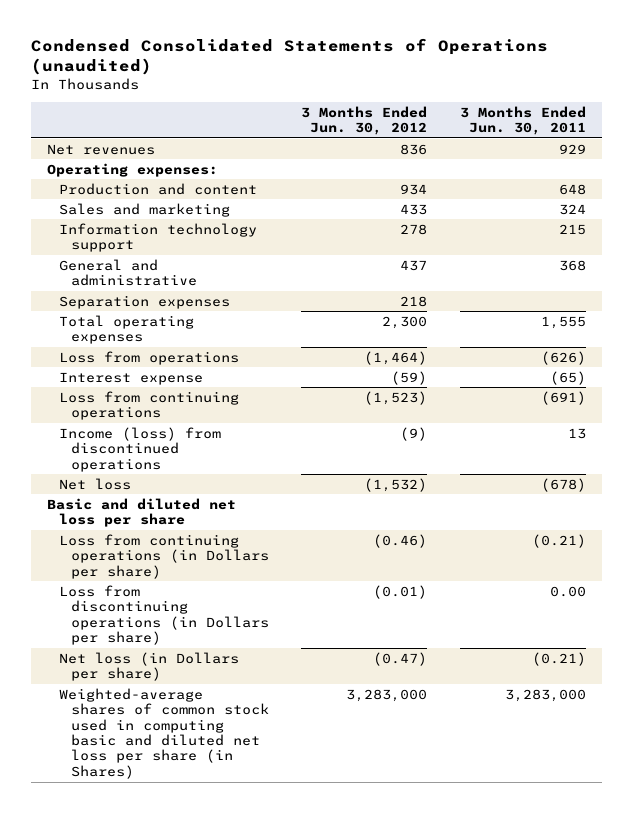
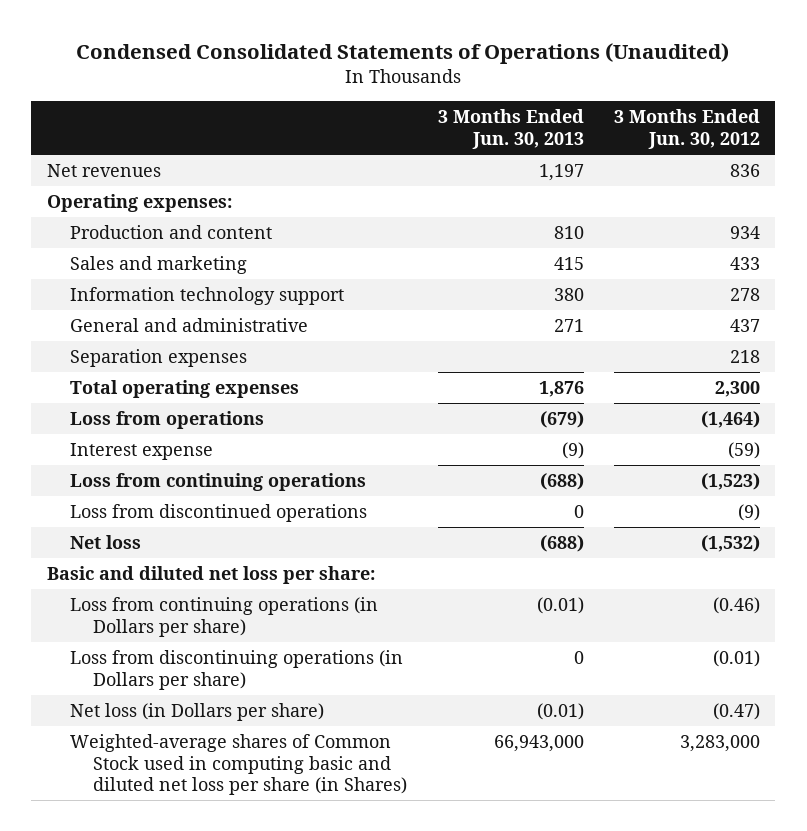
[30,37,548,76] Condensed Consolidated Statements of Operations (unaudited) -> [76,43,730,65] Condensed Consolidated Statements of Operations (Unaudited)
[459,105,586,135] 3 Months Ended Jun. 30, 2011 -> none
none -> [437,109,584,149] 3 Months Ended Jun. 30, 2013
[59,426,222,472] Income (loss) from discontinued operations -> [69,504,367,523] Loss from discontinued operations
[46,497,236,528] Basic and diluted net loss per share -> [46,566,375,585] Basic and diluted net loss per share:
[59,687,270,779] Weighted-average shares of common stock used in computing basic and diluted net loss per share (in Shares) -> [69,734,408,795] Weighted-average shares of Common Stock used in computing basic and diluted net loss per share (in Shares)

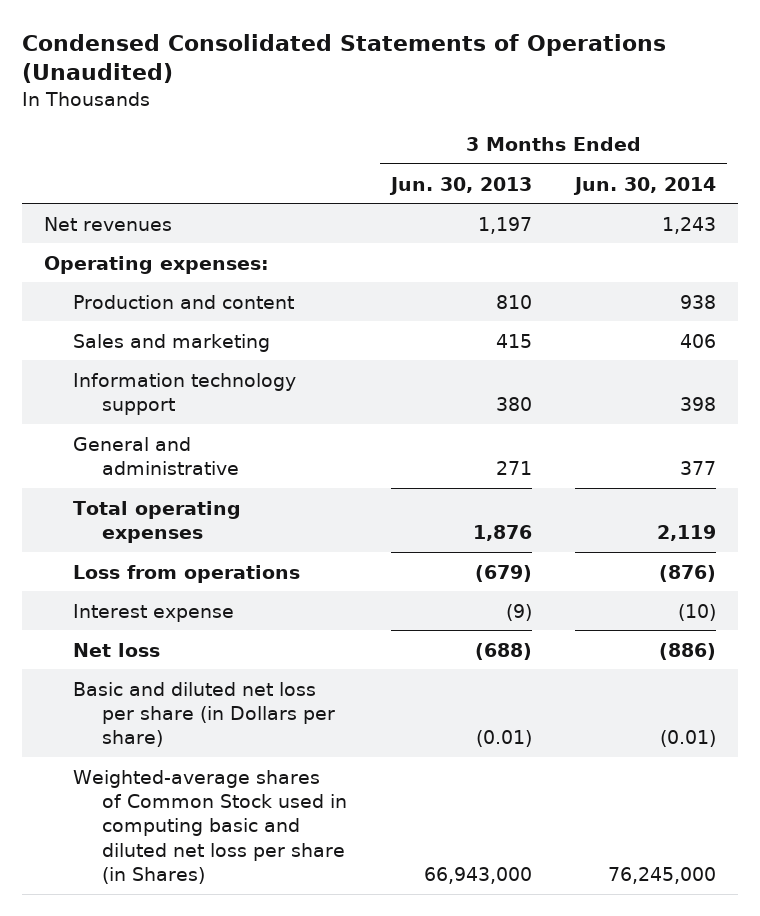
[614,109,761,149] 3 Months Ended Jun. 30, 2012 -> none
none -> [573,176,717,195] Jun. 30, 2014
[69,349,247,368] Separation expenses -> none
[69,473,366,492] Loss from continuing operations -> none
[69,504,367,523] Loss from discontinued operations -> none
[46,566,375,585] Basic and diluted net loss per share: -> none
[69,597,378,637] Loss from continuing operations (in Dollars per share) -> none
[69,650,403,690] Loss from discontinuing operations (in Dollars per share) -> none
[69,703,324,722] Net loss (in Dollars per share) -> [72,681,335,748] Basic and diluted net loss per share (in Dollars per share)

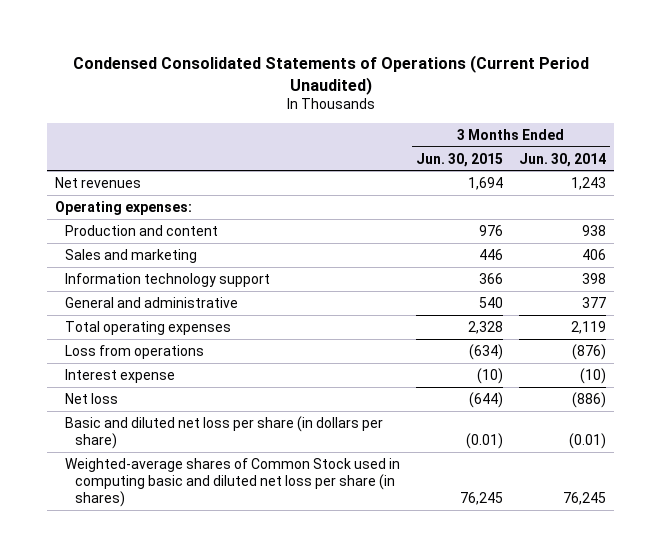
[21,33,666,84] Condensed Consolidated Statements of Operations (Unaudited) -> [72,55,589,95] Condensed Consolidated Statements of Operations (Current Period Unaudited)
[388,176,532,195] Jun. 30, 2013 -> none
none -> [416,152,504,167] Jun. 30, 2015
[72,681,335,748] Basic and diluted net loss per share (in Dollars per share) -> [65,415,384,449] Basic and diluted net loss per share (in dollars per share)
[72,769,347,884] Weighted-average shares of Common Stock used in computing basic and diluted net loss per share (in Shares) -> [65,457,401,508] Weighted-average shares of Common Stock used in computing basic and diluted net loss per share (in shares)
[608,866,717,884] 76,245,000 -> [562,492,606,506] 76,245

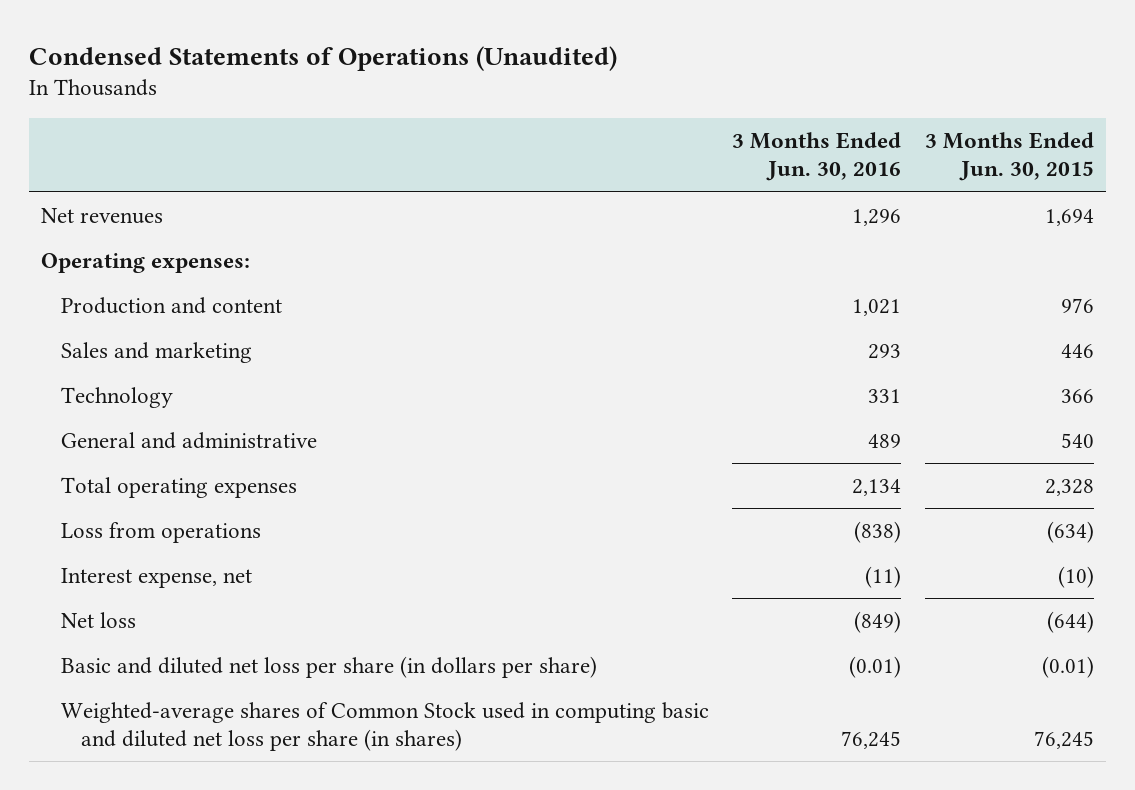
[72,55,589,95] Condensed Consolidated Statements of Operations (Current Period Unaudited) -> [29,45,618,71] Condensed Statements of Operations (Unaudited)
[518,152,606,167] Jun. 30, 2014 -> none
none -> [732,132,902,182] 3 Months Ended Jun. 30, 2016
[65,272,271,287] Information technology support -> [60,387,173,409] Technology
[65,368,176,383] Interest expense -> [60,568,252,589] Interest expense, net

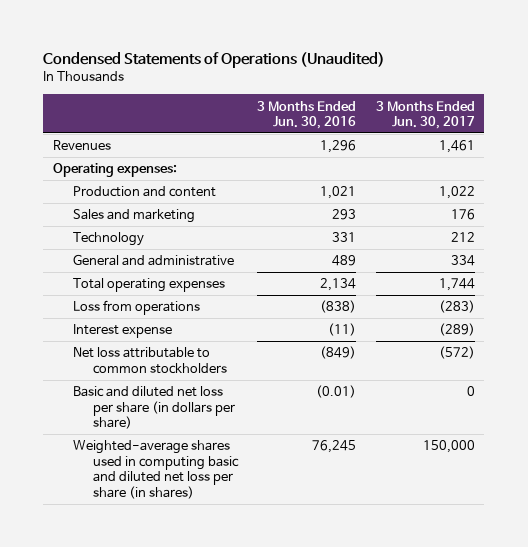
[924,132,1094,182] 3 Months Ended Jun. 30, 2015 -> none
none -> [375,100,475,130] 3 Months Ended Jun. 30, 2017
[40,208,163,225] Net revenues -> [53,140,112,151] Revenues
[60,568,252,589] Interest expense, net -> [72,324,172,339] Interest expense
[60,612,136,629] Net loss -> [72,347,227,374] Net loss attributable to common stockholders
[60,702,709,752] Weighted-average shares of Common Stock used in computing basic and diluted net loss per share (in shares) -> [72,440,239,499] Weighted-average shares used in computing basic and diluted net loss per share (in shares)

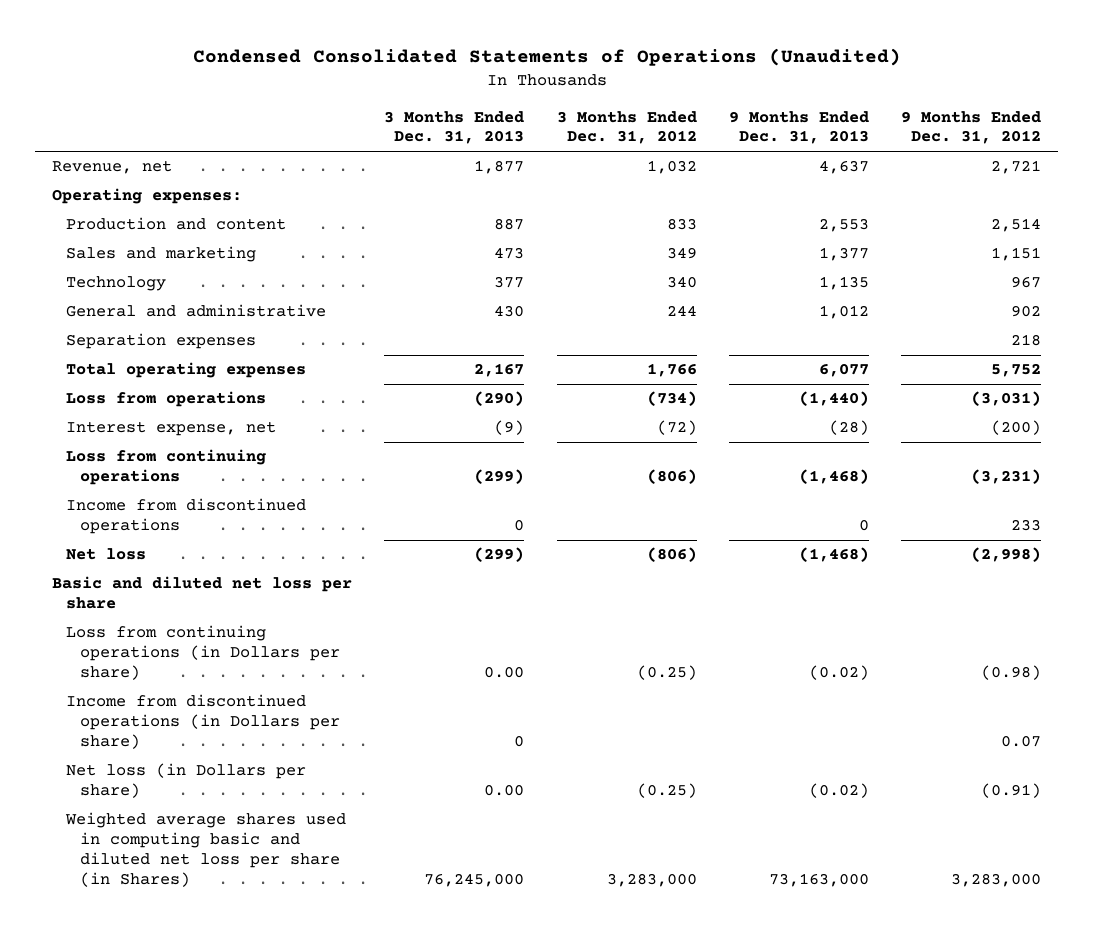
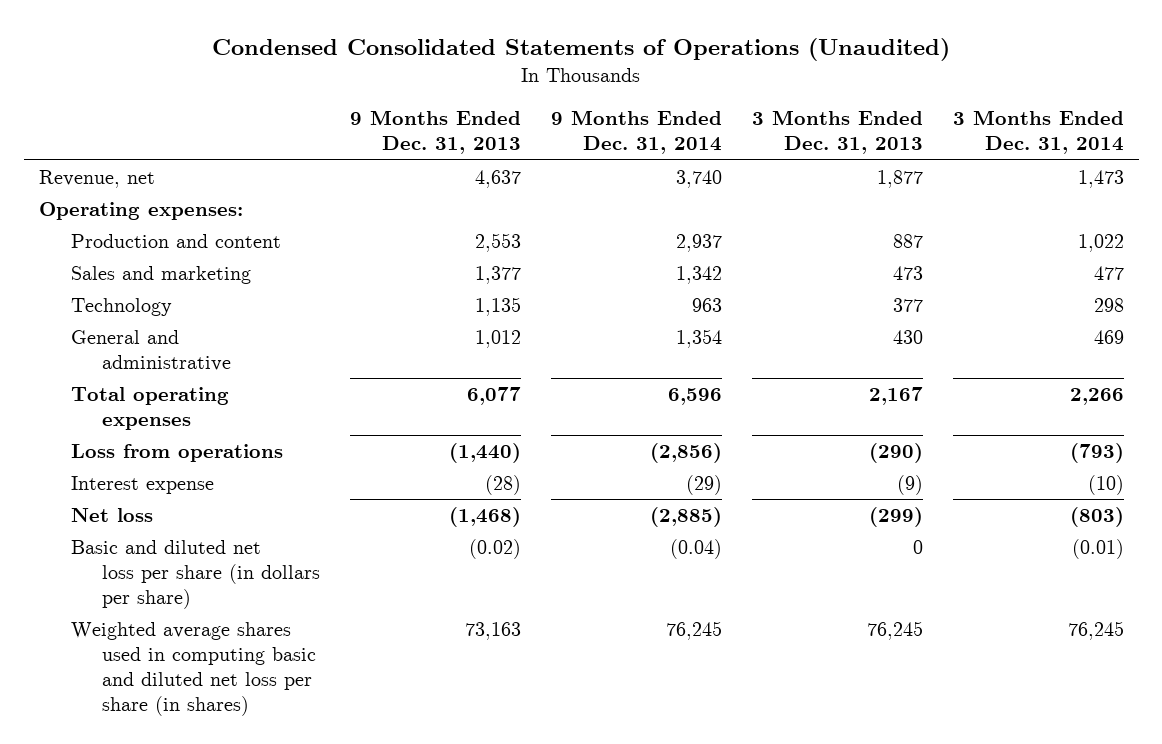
[556,110,697,145] 3 Months Ended Dec. 31, 2012 -> none
[901,110,1042,145] 9 Months Ended Dec. 31, 2012 -> none
none -> [550,110,722,155] 9 Months Ended Dec. 31, 2014
none -> [952,110,1124,155] 3 Months Ended Dec. 31, 2014
[65,333,256,350] Separation expenses -> none
[65,449,266,486] Loss from continuing operations -> none
[65,498,306,535] Income from discontinued operations -> none
[65,421,276,437] Interest expense, net -> [70,476,214,495] Interest expense
[51,576,352,610] Basic and diluted net loss per share -> none
[65,625,340,681] Loss from continuing operations (in Dollars per share) -> none
[65,694,340,750] Income from discontinued operations (in Dollars per share) -> none
[65,763,306,799] Net loss (in Dollars per share) -> [70,540,321,609] Basic and diluted net loss per share (in dollars per share)
[484,784,525,797] 0.00 -> [912,540,923,555] 0
[64,812,346,888] Weighted average shares used in computing basic and diluted net loss per share (in Shares) -> [70,622,317,716] Weighted average shares used in computing basic and diluted net loss per share (in shares)
[424,873,525,888] 76,245,000 -> [866,621,923,641] 76,245
[768,873,869,888] 73,163,000 -> [465,622,522,641] 73,163

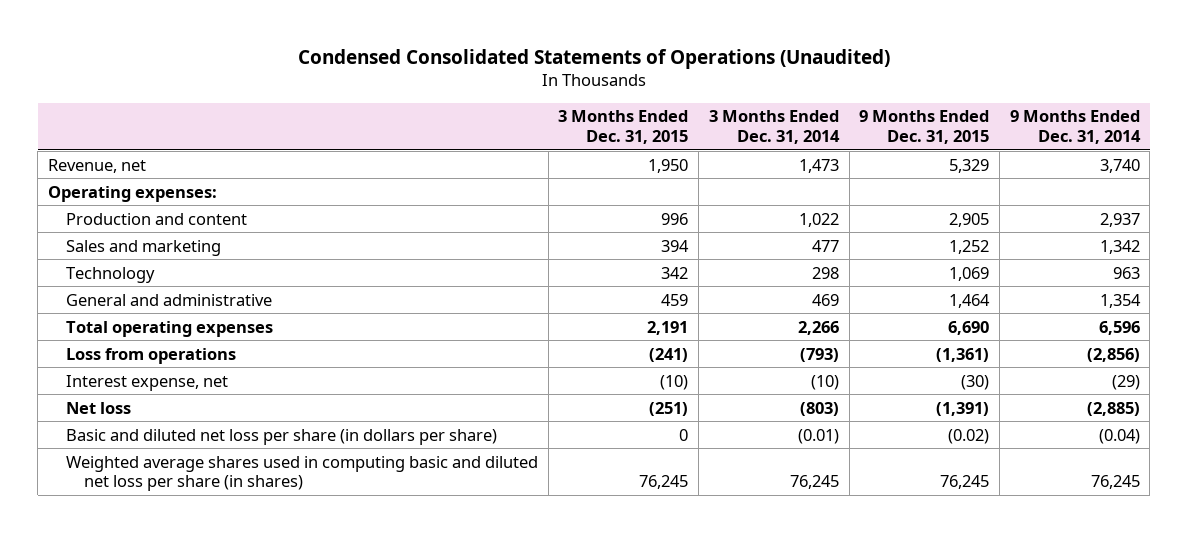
[350,110,522,155] 9 Months Ended Dec. 31, 2013 -> none
[751,110,923,155] 3 Months Ended Dec. 31, 2013 -> none
none -> [558,110,689,144] 3 Months Ended Dec. 31, 2015
none -> [859,110,990,144] 9 Months Ended Dec. 31, 2015
[70,476,214,495] Interest expense -> [65,374,228,391] Interest expense, net

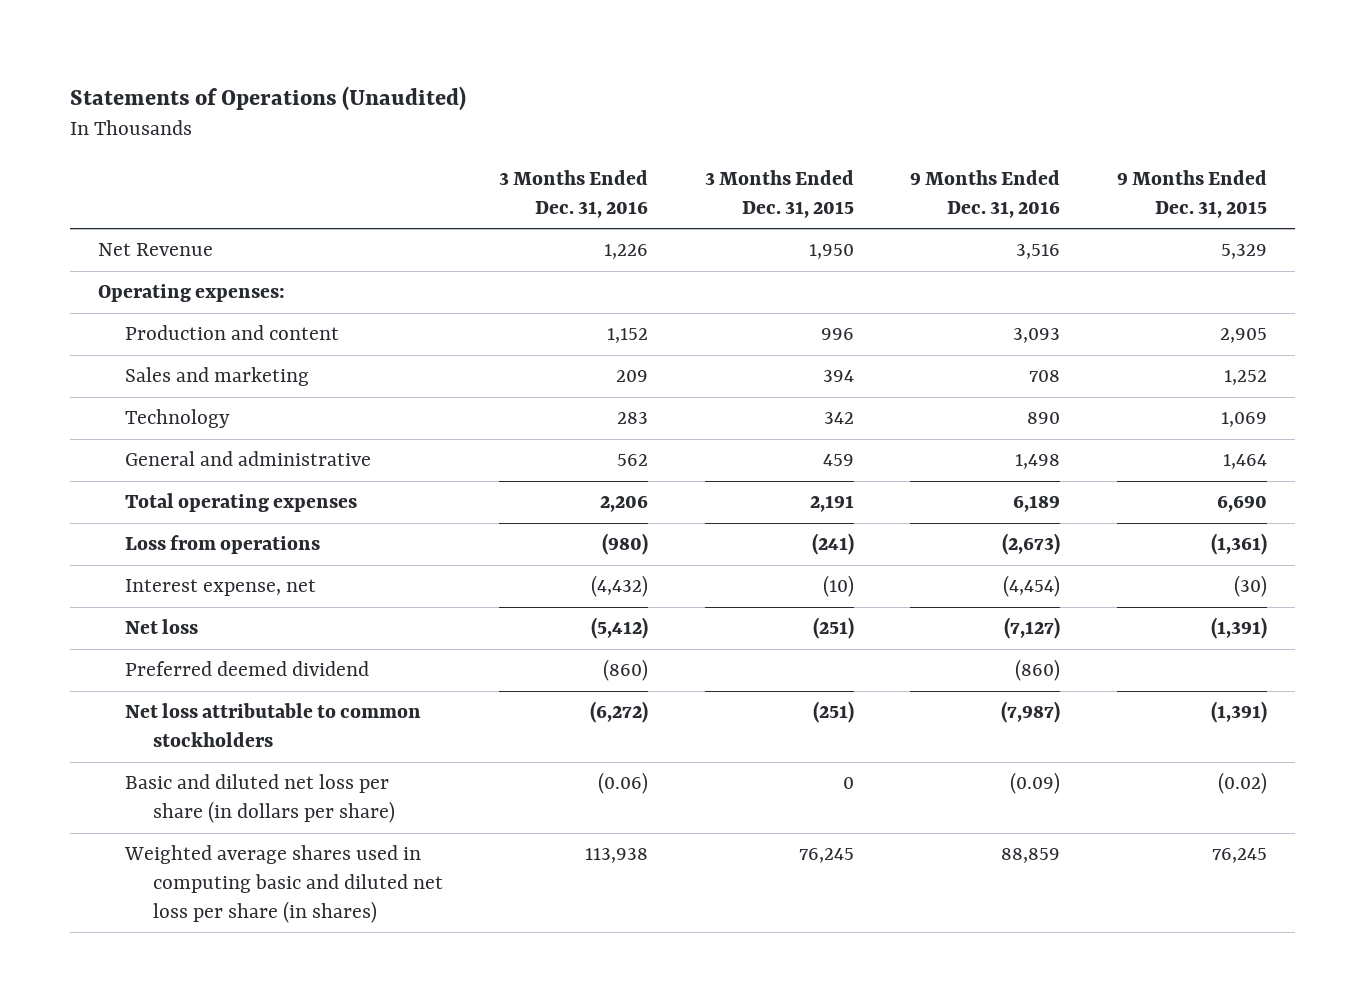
[297,48,890,69] Condensed Consolidated Statements of Operations (Unaudited) -> [69,85,466,111] Statements of Operations (Unaudited)
[708,110,840,144] 3 Months Ended Dec. 31, 2014 -> none
[1009,110,1141,144] 9 Months Ended Dec. 31, 2014 -> none
none -> [499,170,649,218] 3 Months Ended Dec. 31, 2016
none -> [910,170,1061,218] 9 Months Ended Dec. 31, 2016
[48,158,147,173] Revenue, net -> [97,243,213,257] Net Revenue
none -> [125,661,370,677] Preferred deemed dividend
none -> [125,703,422,748] Net loss attributable to common stockholders

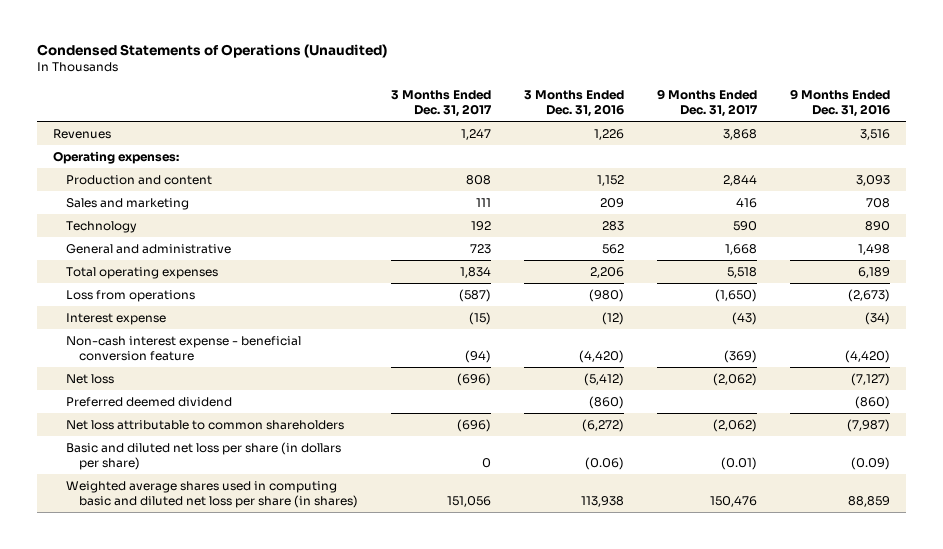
[69,85,466,111] Statements of Operations (Unaudited) -> [36,44,387,59] Condensed Statements of Operations (Unaudited)
[704,170,854,218] 3 Months Ended Dec. 31, 2015 -> none
[1116,170,1267,218] 9 Months Ended Dec. 31, 2015 -> none
none -> [391,89,493,117] 3 Months Ended Dec. 31, 2017
none -> [656,88,758,117] 9 Months Ended Dec. 31, 2017
[97,243,213,257] Net Revenue -> [53,128,112,139] Revenues
[125,579,317,597] Interest expense, net -> [66,312,167,325] Interest expense
[591,575,649,598] (4,432) -> [602,311,625,325] (12)
[1003,575,1061,598] (4,454) -> [864,311,890,325] (34)
none -> [66,335,302,361] Non-cash interest expense - beneficial conversion feature
[125,703,422,748] Net loss attributable to common stockholders -> [66,419,345,430] Net loss attributable to common shareholders

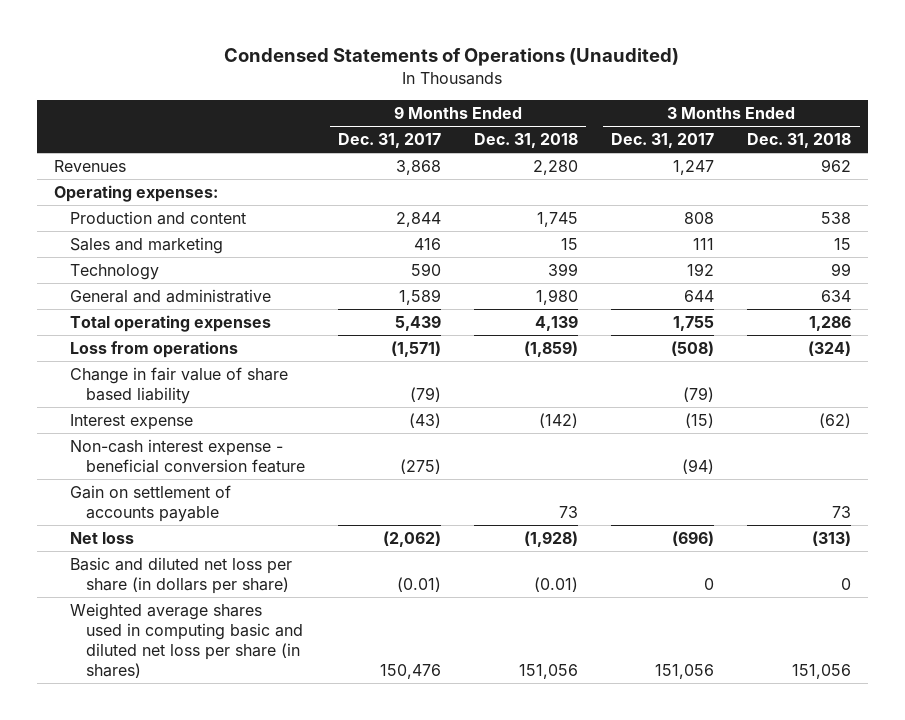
[524,89,625,117] 3 Months Ended Dec. 31, 2016 -> none
[789,88,890,117] 9 Months Ended Dec. 31, 2016 -> none
none -> [474,132,579,148] Dec. 31, 2018
none -> [747,132,852,148] Dec. 31, 2018
[470,243,492,254] 723 -> [684,289,715,302] 644
[724,243,757,255] 1,668 -> [398,288,441,305] 1,589
[460,266,492,278] 1,834 -> [673,315,715,331] 1,755
[726,266,757,278] 5,518 -> [394,314,441,331] 5,439
[459,288,492,302] (587) -> [671,340,715,356] (508)
[714,288,757,302] (1,650) -> [390,340,441,357] (1,571)
none -> [69,366,288,404] Change in fair value of share based liability
[723,349,757,363] (369) -> [399,458,441,474] (275)
none -> [69,484,231,522] Gain on settlement of accounts payable
[66,396,233,407] Preferred deemed dividend -> none
[66,419,345,430] Net loss attributable to common shareholders -> none

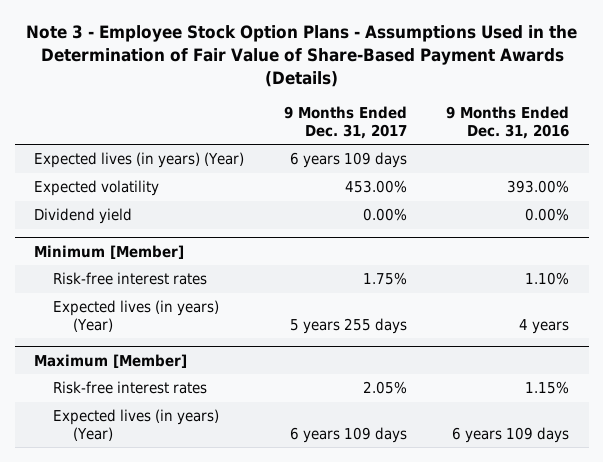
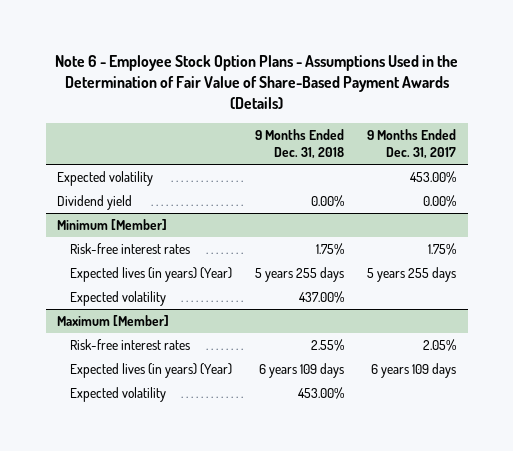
[25,24,577,87] Note 3 - Employee Stock Option Plans - Assumptions Used in the Determination of Fair Value of Share-Based Payment Awards (Details) -> [54,54,458,110] Note 6 - Employee Stock Option Plans - Assumptions Used in the Determination of Fair Value of Share-Based Payment Awards (Details)
[446,106,570,139] 9 Months Ended Dec. 31, 2016 -> none
none -> [254,128,344,160] 9 Months Ended Dec. 31, 2018
[34,152,245,169] Expected lives (in years) (Year) -> none
none -> [69,291,166,307] Expected volatility
none -> [69,387,166,403] Expected volatility

